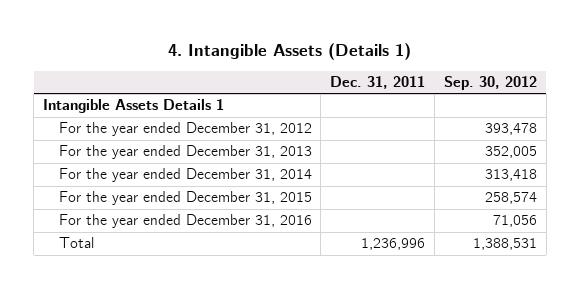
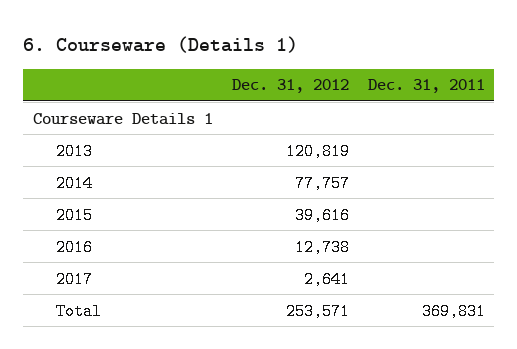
[167,43,411,61] 4. Intangible Assets (Details 1) -> [23,35,299,53] 6. Courseware (Details 1)
[443,75,537,90] Sep. 30, 2012 -> none
none -> [231,79,349,94] Dec. 31, 2012
[43,99,225,114] Intangible Assets Details 1 -> [32,112,213,125] Courseware Details 1
[58,122,312,137] For the year ended December 31, 2012 -> [55,142,93,160] 2013
[58,145,312,160] For the year ended December 31, 2013 -> [55,174,93,192] 2014
[58,168,312,183] For the year ended December 31, 2014 -> [55,206,93,224] 2015
[58,191,312,206] For the year ended December 31, 2015 -> [55,238,93,256] 2016
[58,214,312,229] For the year ended December 31, 2016 -> [55,270,93,288] 2017
[361,238,426,251] 1,236,996 -> [421,302,486,320] 369,831

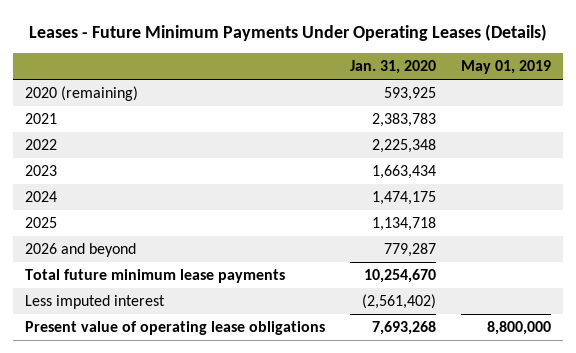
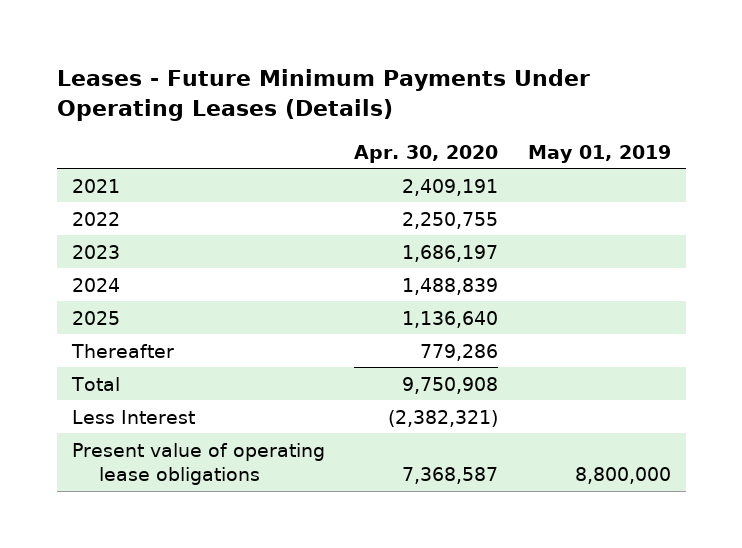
[350,60,437,75] Jan. 31, 2020 -> none
none -> [354,144,499,163] Apr. 30, 2020
[25,85,139,101] 2020 (remaining) -> none
[25,242,137,257] 2026 and beyond -> [70,343,174,358] Thereafter
[25,268,286,283] Total future minimum lease payments -> [70,376,120,391] Total
[25,294,166,309] Less imputed interest -> [71,409,195,424] Less Interest

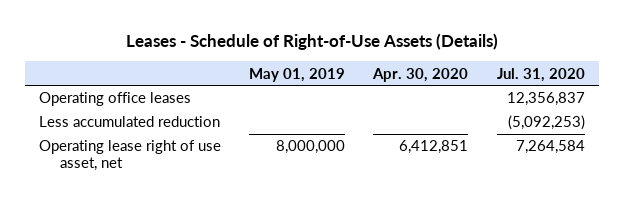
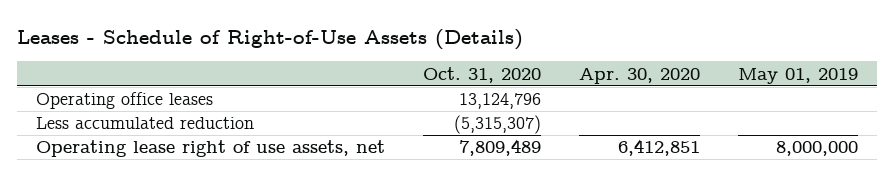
[496,67,585,82] Jul. 31, 2020 -> none
none -> [422,66,541,83] Oct. 31, 2020
[38,140,221,172] Operating lease right of use asset, net -> [35,140,385,158] Operating lease right of use assets, net

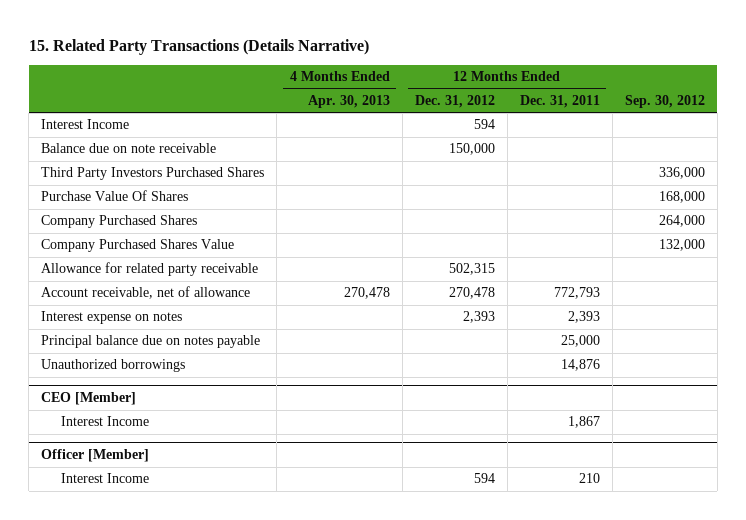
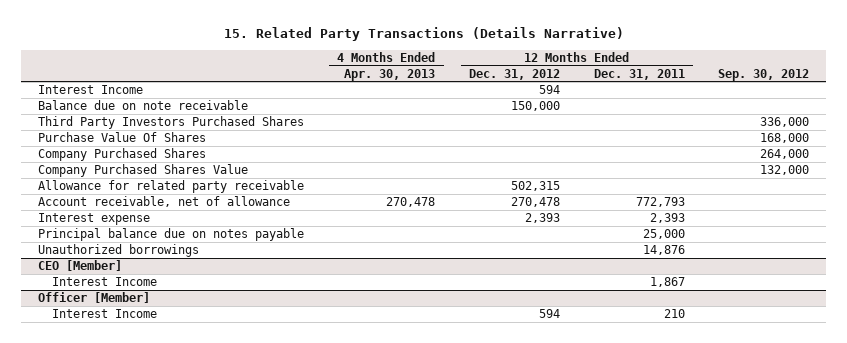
[41,311,183,325] Interest expense on notes -> [37,213,150,226] Interest expense

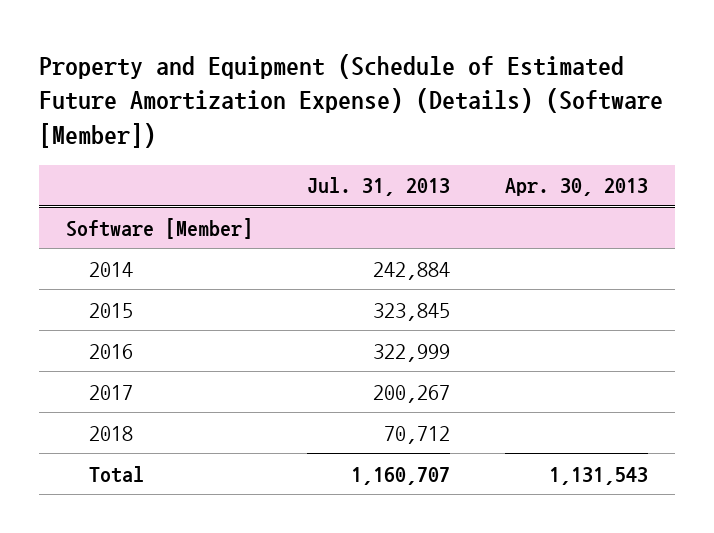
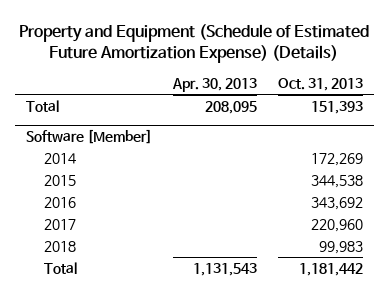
[39,53,664,148] Property and Equipment (Schedule of Estimated Future Amortization Expense) (Details) (Software [Member]) -> [19,23,370,64] Property and Equipment (Schedule of Estimated Future Amortization Expense) (Details)
[307,177,451,197] Jul. 31, 2013 -> none
none -> [278,78,364,92] Oct. 31, 2013
none -> [25,99,59,112] Total

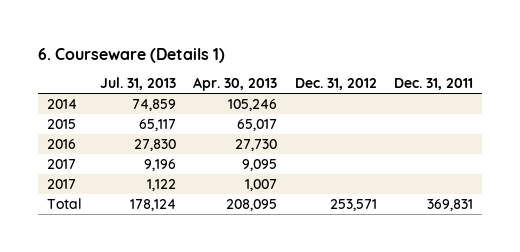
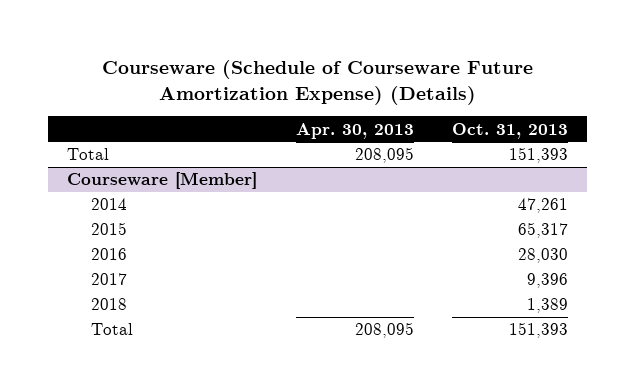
[38,47,226,63] 6. Courseware (Details 1) -> [101,60,533,105] Courseware (Schedule of Courseware Future Amortization Expense) (Details)
[99,77,176,91] Jul. 31, 2013 -> none
[294,78,377,91] Dec. 31, 2012 -> none
[394,78,474,91] Dec. 31, 2011 -> none
none -> [451,122,568,139] Oct. 31, 2013
[47,98,78,109] 2014 -> none
[47,118,77,129] 2015 -> none
[47,138,77,149] 2016 -> none
[47,158,77,169] 2017 -> none
[47,178,77,189] 2017 -> none
none -> [67,172,258,190] Courseware [Member]
none -> [91,198,128,211] 2014
none -> [91,222,128,236] 2015
none -> [91,248,128,261] 2016
none -> [91,273,128,286] 2017
none -> [91,298,128,311] 2018
none -> [91,323,134,336] Total

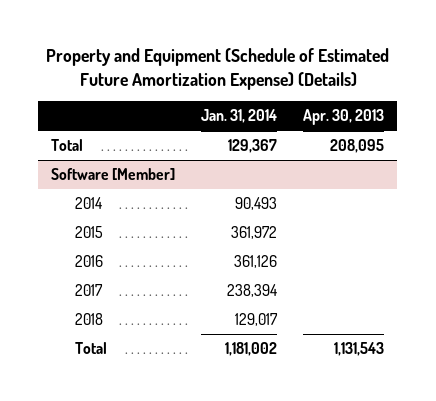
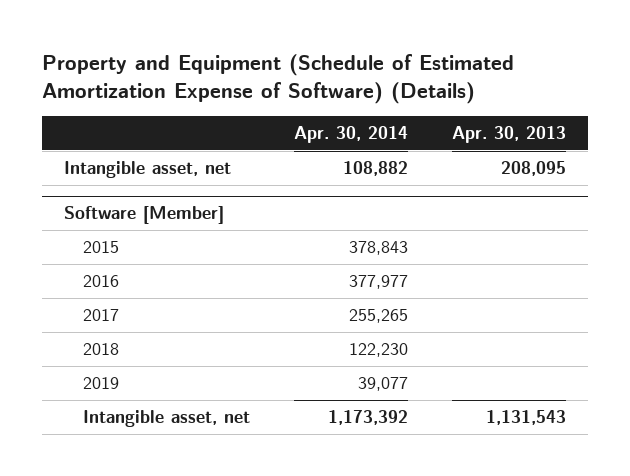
[45,48,389,91] Property and Equipment (Schedule of Estimated Future Amortization Expense) (Details) -> [41,53,514,105] Property and Equipment (Schedule of Estimated Amortization Expense of Software) (Details)
[201,109,278,124] Jan. 31, 2014 -> none
none -> [294,126,409,144] Apr. 30, 2014
[51,138,84,151] Total -> [63,161,231,179] Intangible asset, net
[74,196,103,209] 2014 -> none
none -> [83,377,120,390] 2019
[74,341,107,354] Total -> [83,410,251,428] Intangible asset, net

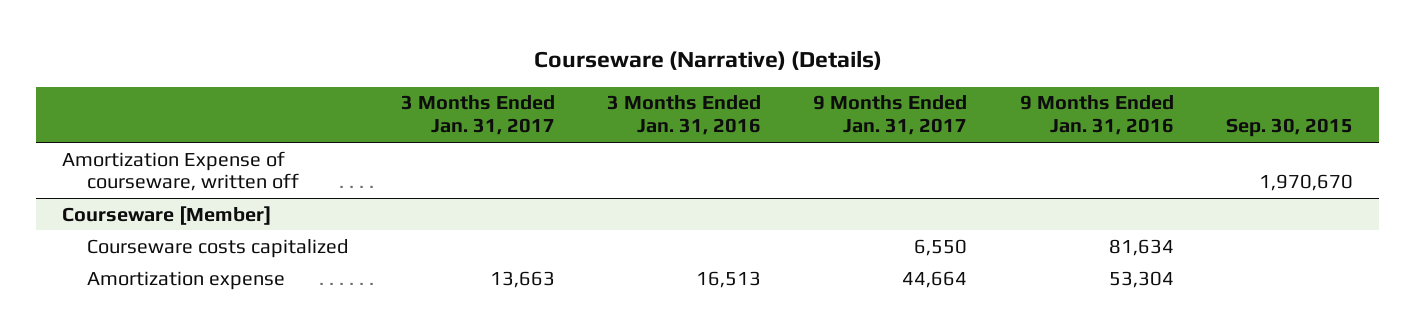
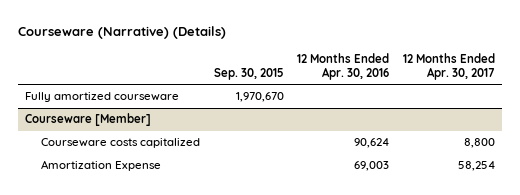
[400,95,555,136] 3 Months Ended Jan. 31, 2017 -> none
[606,95,761,136] 3 Months Ended Jan. 31, 2016 -> none
[813,95,968,136] 9 Months Ended Jan. 31, 2017 -> none
[1019,95,1174,136] 9 Months Ended Jan. 31, 2016 -> none
none -> [297,52,390,81] 12 Months Ended Apr. 30, 2016
none -> [402,52,495,81] 12 Months Ended Apr. 30, 2017
[62,150,300,192] Amortization Expense of courseware, written off -> [24,92,179,103] Fully amortized courseware
[87,270,286,290] Amortization expense -> [41,160,162,172] Amortization Expense

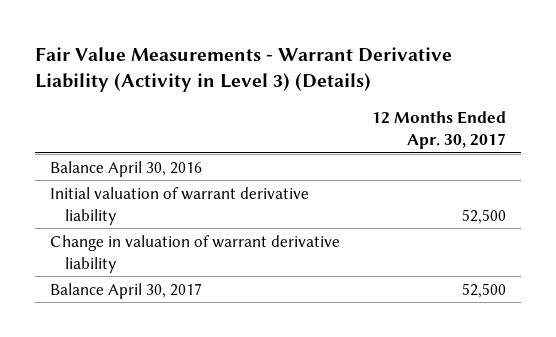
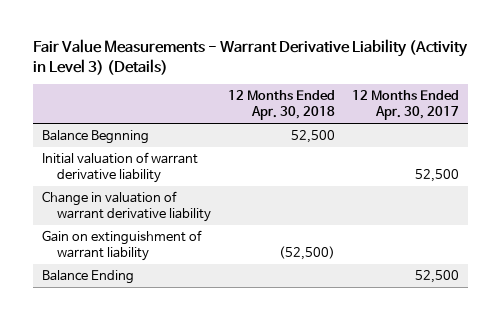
none -> [228,90,336,120] 12 Months Ended Apr. 30, 2018
[50,160,203,177] Balance April 30, 2016 -> [41,130,149,145] Balance Begnning
none -> [41,230,202,261] Gain on extinguishment of warrant liability
[50,282,203,299] Balance April 30, 2017 -> [41,270,134,285] Balance Ending

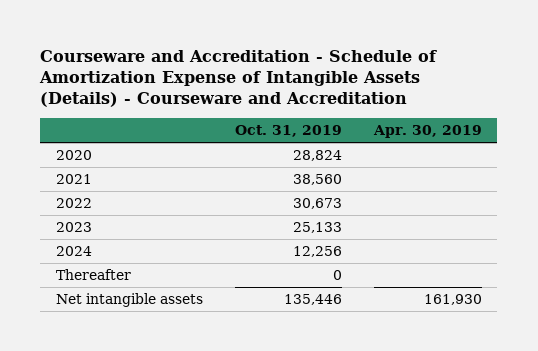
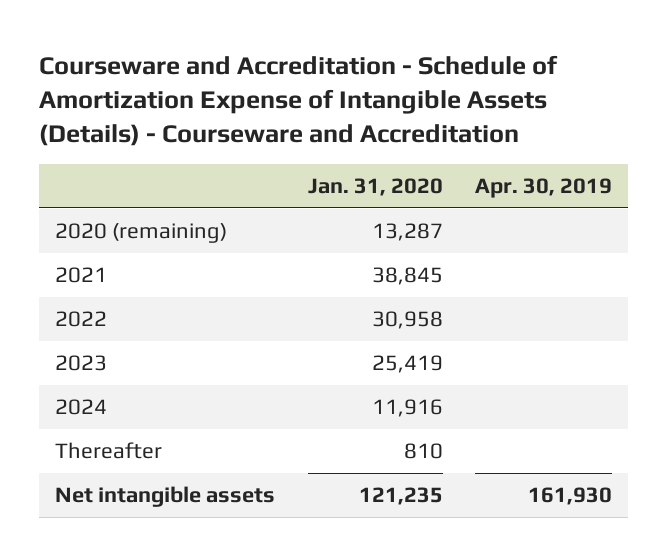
[234,125,342,138] Oct. 31, 2019 -> none
none -> [307,178,443,197] Jan. 31, 2020
[56,150,93,161] 2020 -> [55,222,228,243] 2020 (remaining)

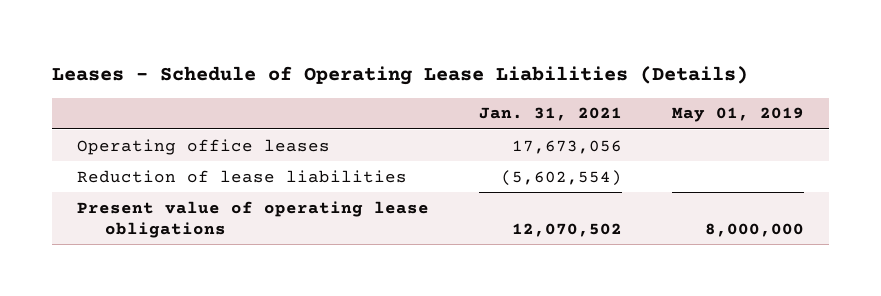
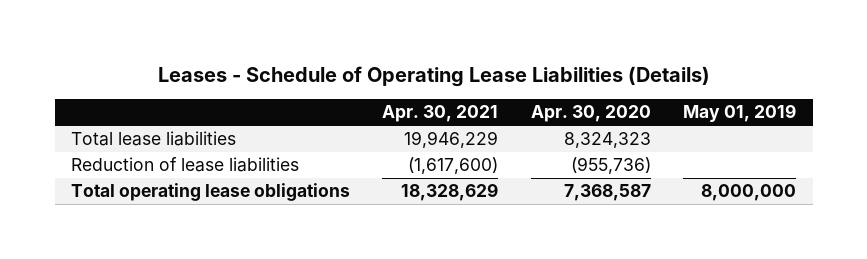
[479,107,623,122] Jan. 31, 2021 -> none
none -> [382,105,499,123] Apr. 30, 2021
none -> [530,105,651,123] Apr. 30, 2020
[77,138,331,155] Operating office leases -> [70,131,236,147] Total lease liabilities
[77,200,430,238] Present value of operating lease obligations -> [70,183,350,202] Total operating lease obligations

